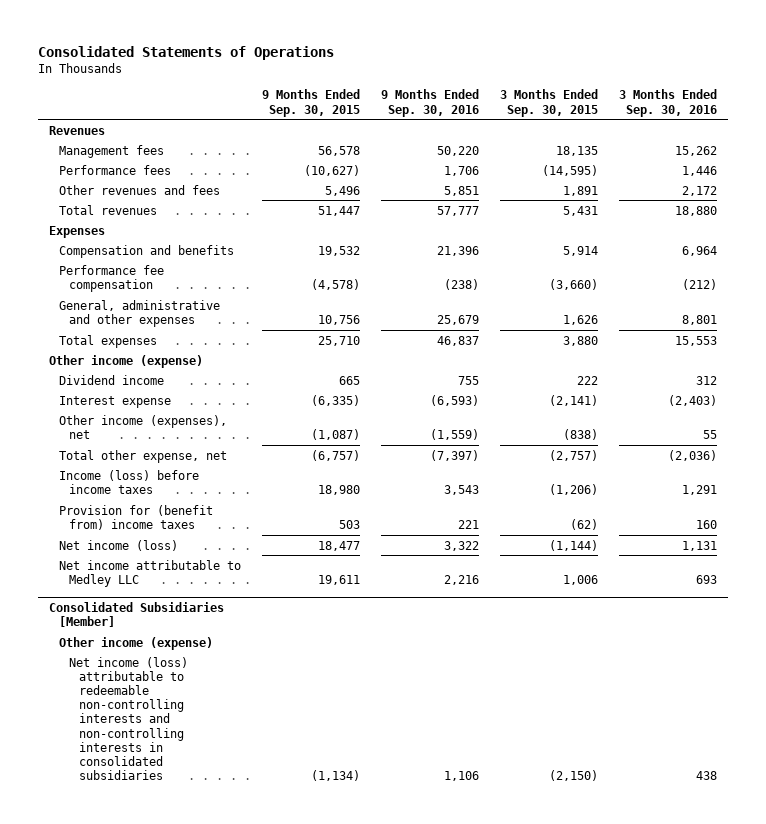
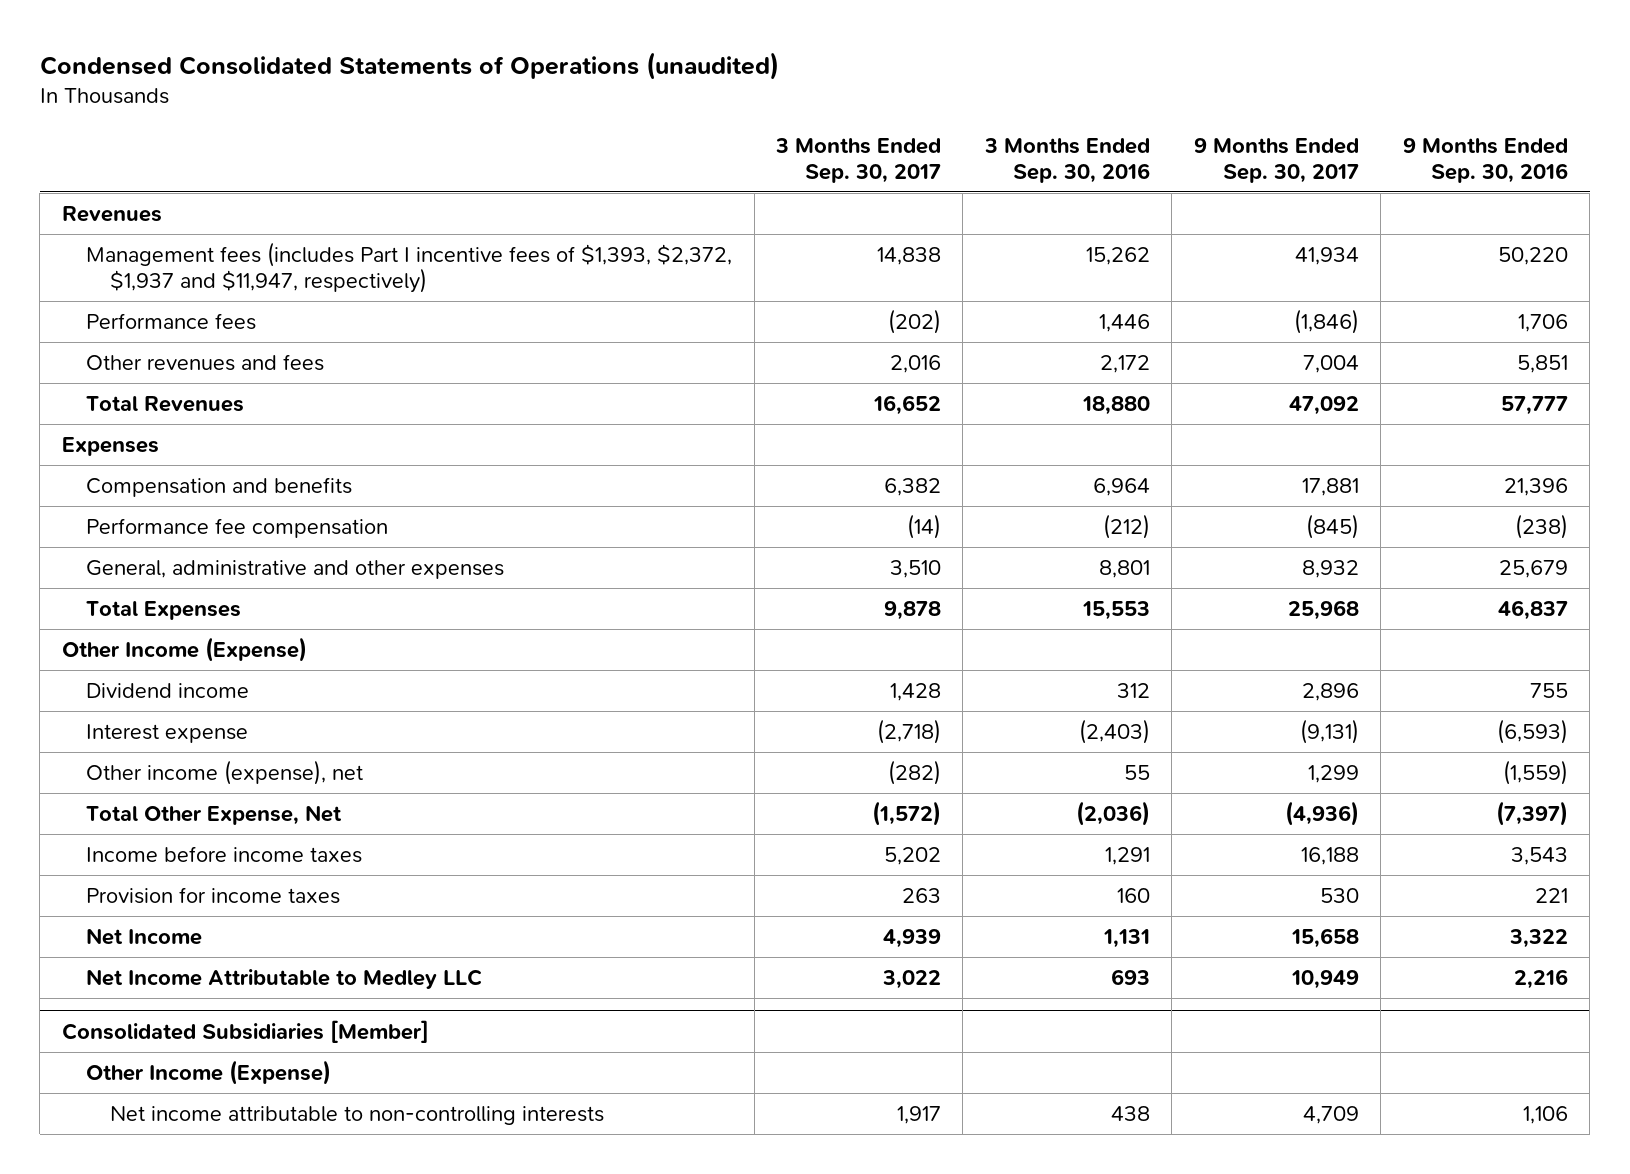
[38,45,335,60] Consolidated Statements of Operations -> [39,51,779,80] Condensed Consolidated Statements of Operations (unaudited)
[261,89,360,117] 9 Months Ended Sep. 30, 2015 -> none
[500,89,599,117] 3 Months Ended Sep. 30, 2015 -> none
none -> [774,138,941,183] 3 Months Ended Sep. 30, 2017
none -> [1193,138,1359,183] 9 Months Ended Sep. 30, 2017
[58,144,164,158] Management fees -> [86,241,733,293] Management fees (includes Part I incentive fees of $1,393, $2,372, $1,937 and $11,947, respectively)
[58,204,157,215] Total revenues -> [86,395,245,412] Total Revenues
[58,334,157,348] Total expenses -> [86,600,242,620] Total Expenses
[48,354,203,368] Other income (expense) -> [61,636,307,662] Other Income (Expense)
[58,414,227,439] Other income (expenses), net -> [86,759,364,785] Other income (expense), net
[58,449,227,463] Total other expense, net -> [86,804,343,825] Total Other Expense, Net
[58,469,199,494] Income (loss) before income taxes -> [86,845,363,863] Income before income taxes
[58,504,213,530] Provision for (benefit from) income taxes -> [86,886,341,904] Provision for income taxes
[58,539,178,551] Net income (loss) -> [86,927,203,945] Net Income
[58,559,241,587] Net income attributable to Medley LLC -> [86,968,483,989] Net Income Attributable to Medley LLC
[58,636,213,650] Other income (expense) -> [86,1059,332,1085] Other Income (Expense)
[68,656,188,781] Net income (loss) attributable to redeemable non-controlling interests and non-controlling interests in consolidated subsidiaries -> [110,1105,605,1125] Net income attributable to non-controlling interests

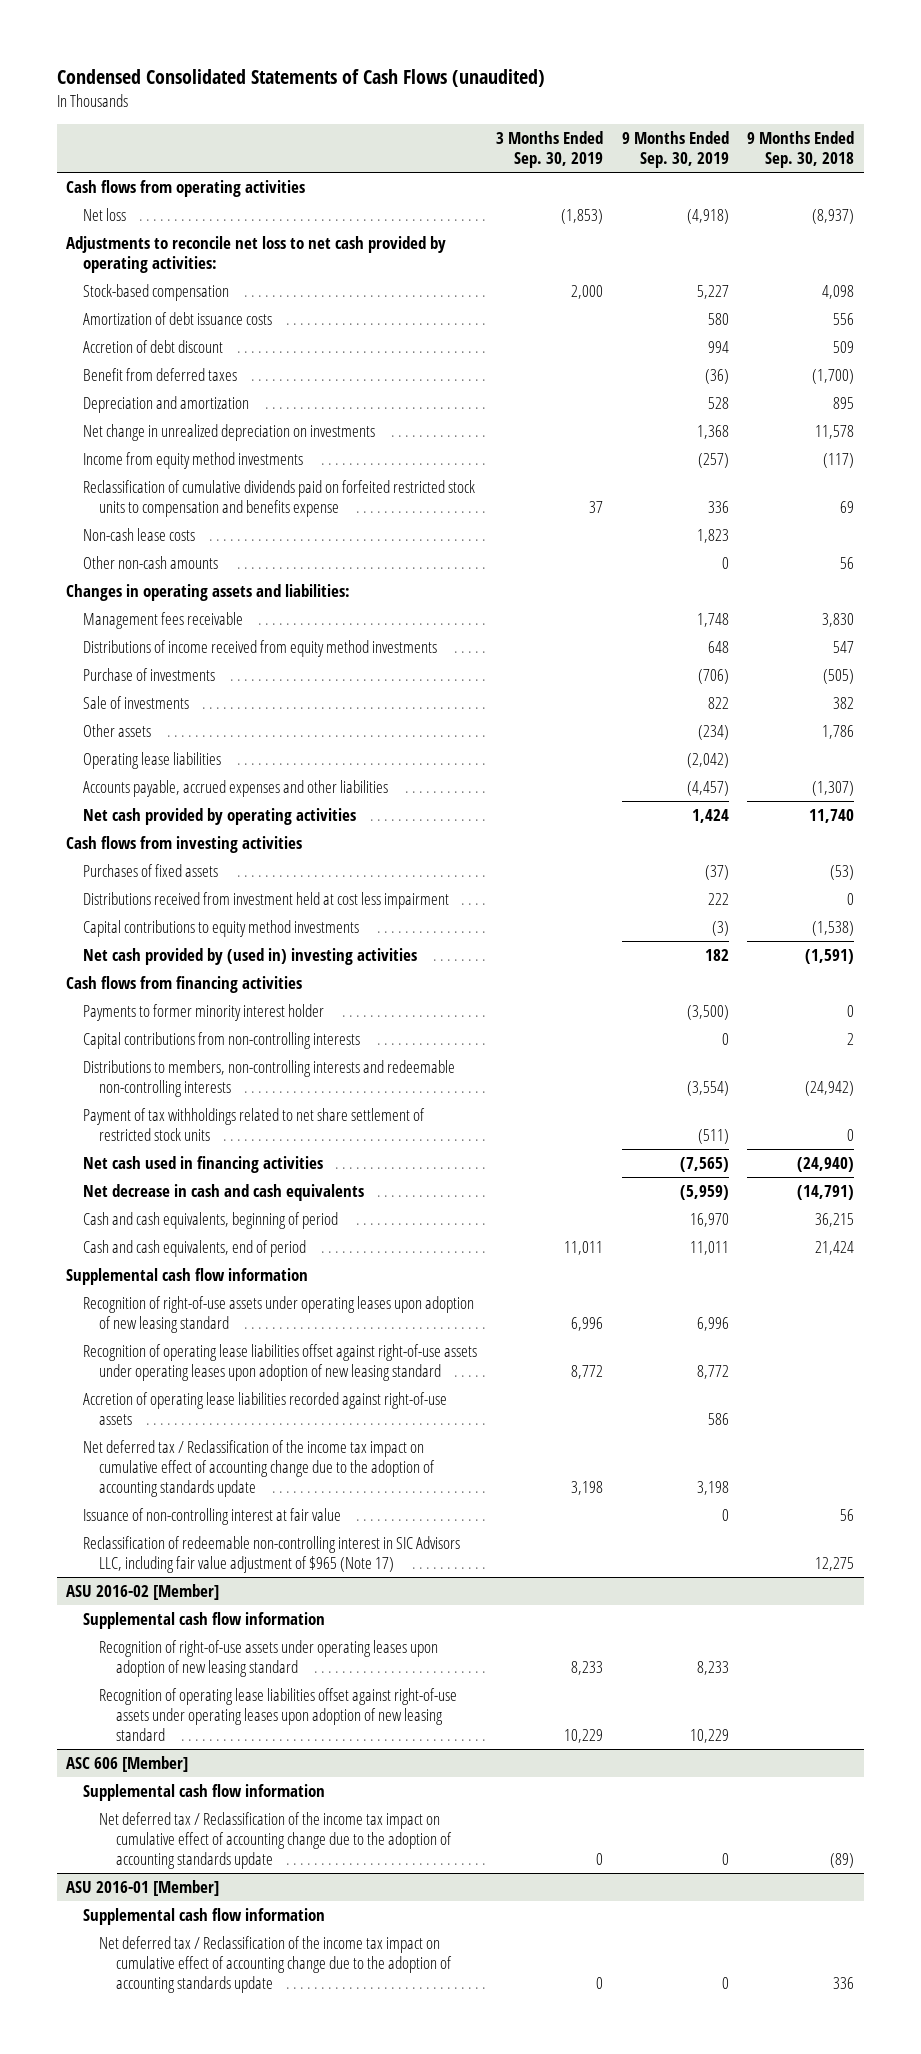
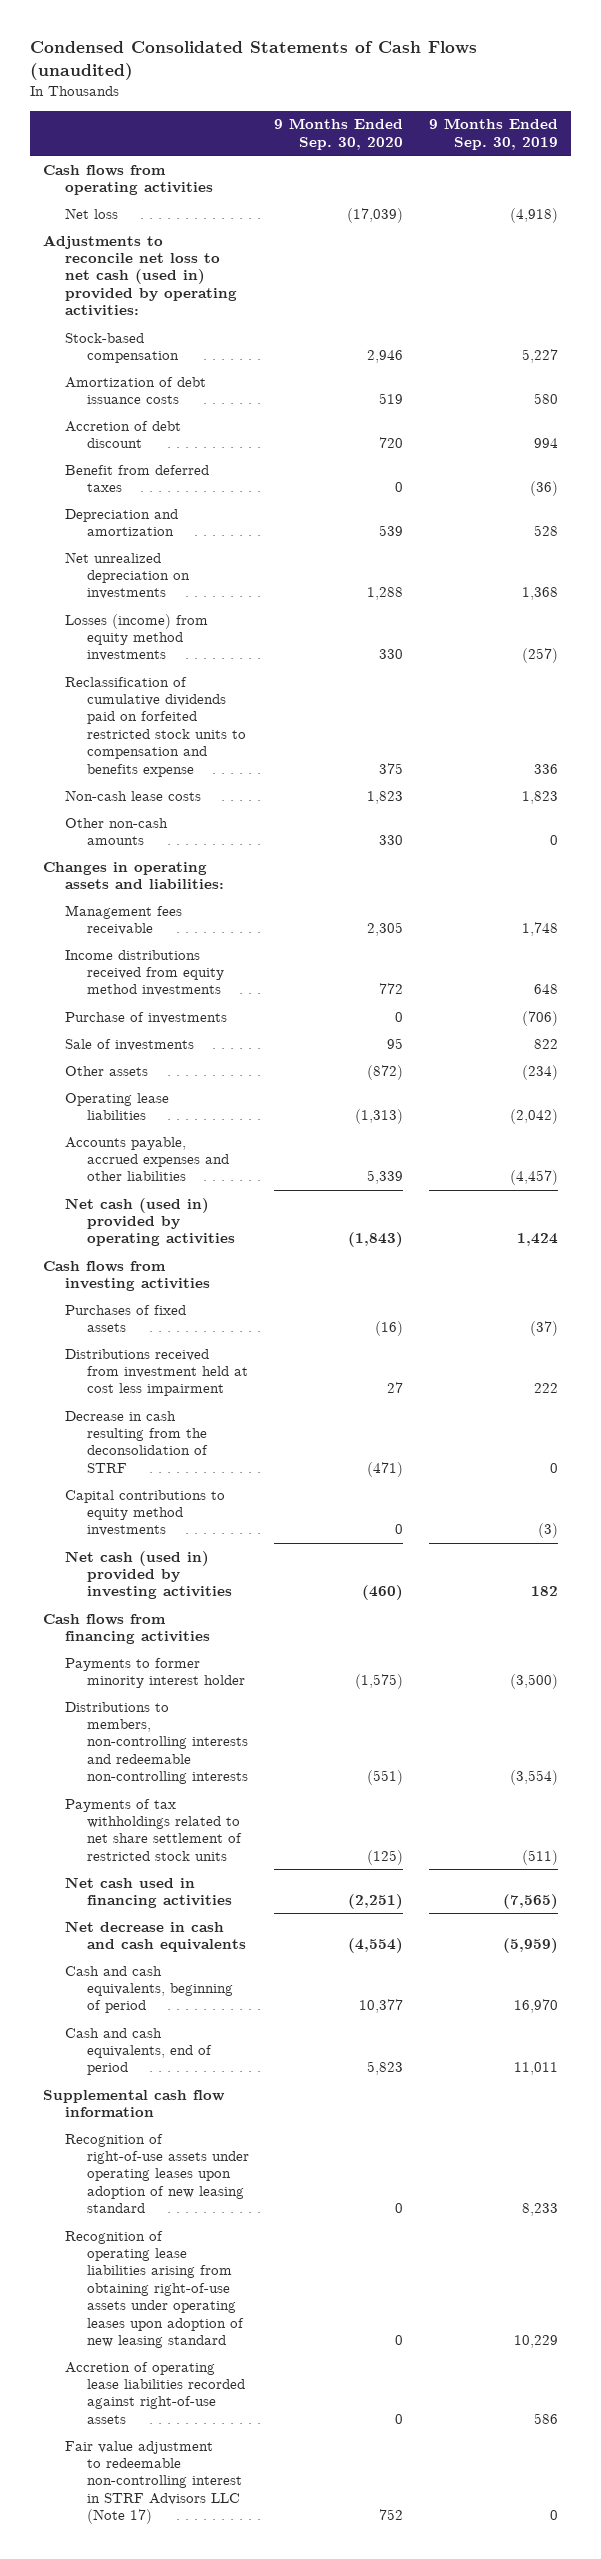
[495,131,603,169] 3 Months Ended Sep. 30, 2019 -> none
[747,131,855,169] 9 Months Ended Sep. 30, 2018 -> none
none -> [274,118,404,150] 9 Months Ended Sep. 30, 2020
[66,236,447,274] Adjustments to reconcile net loss to net cash provided by operating activities: -> [43,234,237,317] Adjustments to reconcile net loss to net cash (used in) provided by operating activities:
[82,424,375,442] Net change in unrealized depreciation on investments -> [64,551,190,600] Net unrealized depreciation on investments
[82,452,303,470] Income from equity method investments -> [64,613,208,662] Losses (income) from equity method investments
[82,640,437,658] Distributions of income received from equity method investments -> [64,949,224,997] Income distributions received from equity method investments
[82,808,356,826] Net cash provided by operating activities -> [64,1197,235,1247] Net cash (used in) provided by operating activities
none -> [64,1410,208,1473] Decrease in cash resulting from the deconsolidation of STRF
[82,948,417,966] Net cash provided by (used in) investing activities -> [64,1550,232,1600] Net cash (used in) provided by investing activities
[82,1032,360,1050] Capital contributions from non-controlling interests -> none
[82,1108,425,1142] Payment of tax withholdings related to net share settlement of restricted stock units -> [64,1798,242,1861] Payments of tax withholdings related to net share settlement of restricted stock units
[82,1296,474,1334] Recognition of right-of-use assets under operating leases upon adoption of new leasing standard -> none
[82,1344,477,1382] Recognition of operating lease liabilities offset against right-of-use assets under operating leases upon adoption of new leasing standard -> none
[82,1440,436,1498] Net deferred tax / Reclassification of the income tax impact on cumulative effect of accounting change due to the adoption of accounting standards update -> none
[82,1508,341,1526] Issuance of non-controlling interest at fair value -> none
[82,1536,460,1574] Reclassification of redeemable non-controlling interest in SIC Advisors LLC, including fair value adjustment of $965 (Note 17) -> none
[66,1584,220,1601] ASU 2016-02 [Member] -> none
[82,1612,325,1630] Supplemental cash flow information -> none
[66,1756,189,1773] ASC 606 [Member] -> none
[82,1784,325,1802] Supplemental cash flow information -> none
[99,1812,453,1870] Net deferred tax / Reclassification of the income tax impact on cumulative effect of accounting change due to the adoption of accounting standards update -> none
[66,1880,220,1897] ASU 2016-01 [Member] -> none
[82,1908,325,1926] Supplemental cash flow information -> none
[99,1936,453,1994] Net deferred tax / Reclassification of the income tax impact on cumulative effect of accounting change due to the adoption of accounting standards update -> none
[99,1688,458,1742] Recognition of operating lease liabilities offset against right-of-use assets under operating leases upon adoption of new leasing standard -> [64,2230,244,2348] Recognition of operating lease liabilities arising from obtaining right-of-use assets under operating leases upon adoption of new leasing standard
[82,1392,447,1426] Accretion of operating lease liabilities recorded against right-of-use assets -> [64,2361,245,2424] Accretion of operating lease liabilities recorded against right-of-use assets
none -> [64,2440,242,2525] Fair value adjustment to redeemable non-controlling interest in STRF Advisors LLC (Note 17)

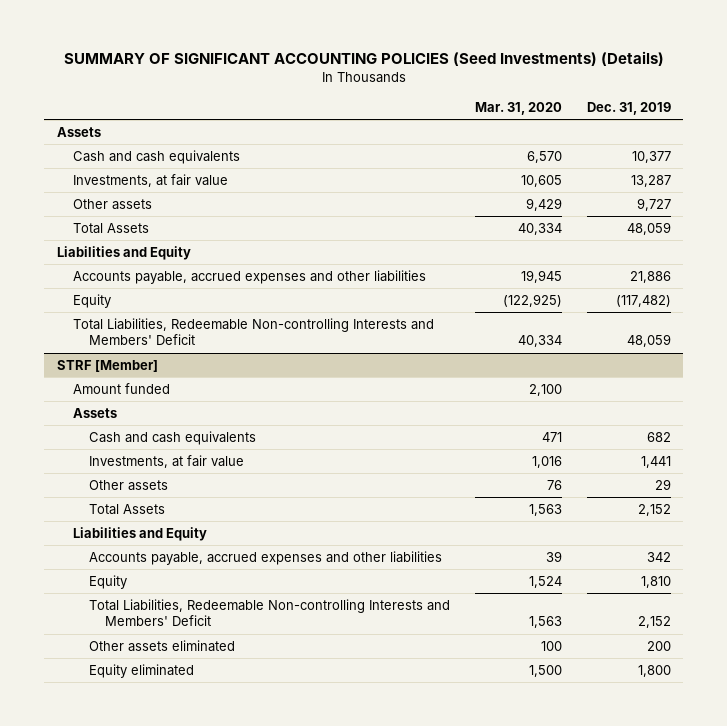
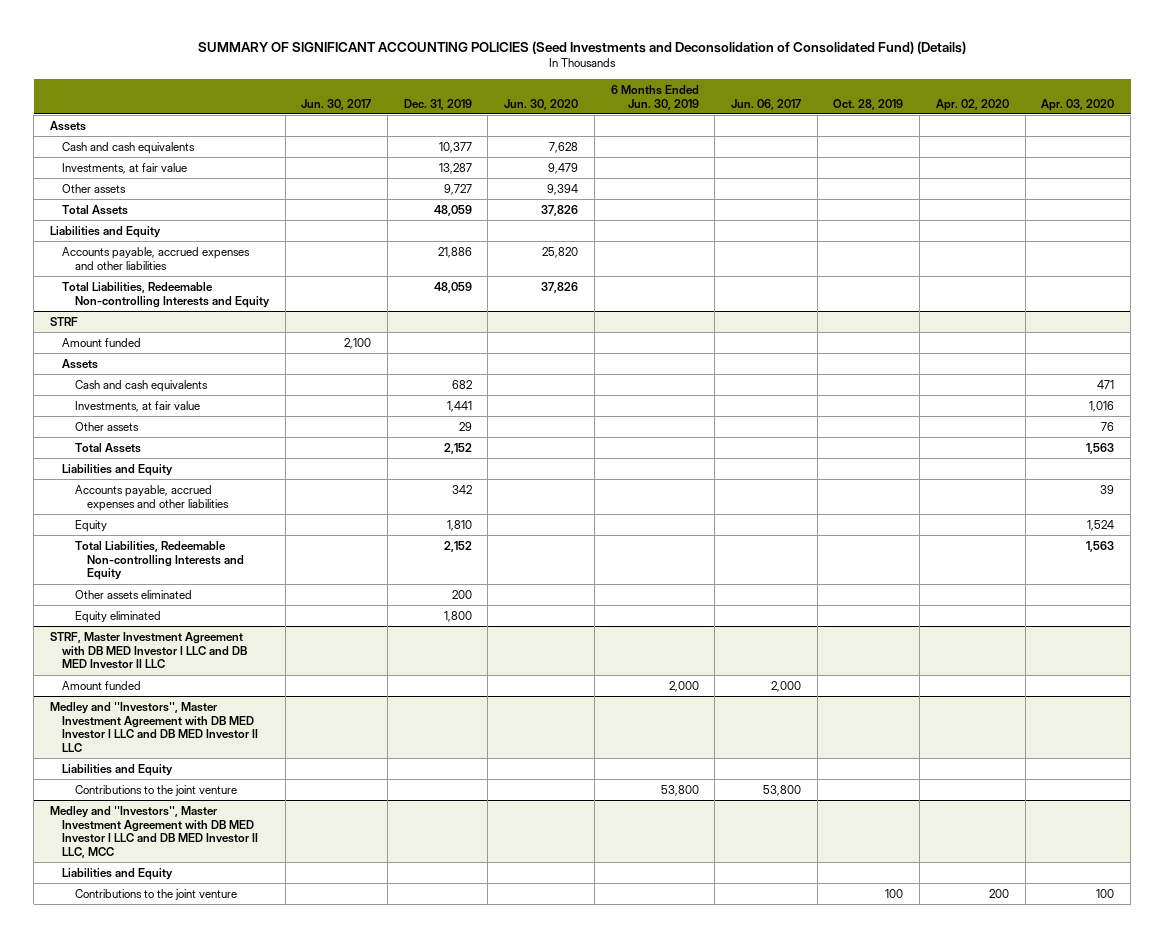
[63,51,664,67] SUMMARY OF SIGNIFICANT ACCOUNTING POLICIES (Seed Investments) (Details) -> [198,40,967,54] SUMMARY OF SIGNIFICANT ACCOUNTING POLICIES (Seed Investments and Deconsolidation of Consolidated Fund) (Details)
[474,101,562,115] Mar. 31, 2020 -> none
none -> [301,98,372,110] Jun. 30, 2017
none -> [504,98,579,110] Jun. 30, 2020
none -> [610,84,699,110] 6 Months Ended Jun. 30, 2019
none -> [731,98,802,110] Jun. 06, 2017
none -> [833,98,904,110] Oct. 28, 2019
none -> [935,98,1009,111] Apr. 02, 2020
none -> [1041,98,1115,111] Apr. 03, 2020
[72,293,111,308] Equity -> none
[72,317,434,346] Total Liabilities, Redeemable Non-controlling Interests and Members' Deficit -> [62,281,270,308] Total Liabilities, Redeemable Non-controlling Interests and Equity
[56,359,158,372] STRF [Member] -> [49,316,78,326] STRF
[88,598,450,627] Total Liabilities, Redeemable Non-controlling Interests and Members' Deficit -> [74,540,245,581] Total Liabilities, Redeemable Non-controlling Interests and Equity
none -> [49,631,249,670] STRF, Master Investment Agreement with DB MED Investor I LLC and DB MED Investor II LLC
none -> [62,680,142,690] Amount funded
none -> [49,701,259,752] Medley and ''Investors'', Master Investment Agreement with DB MED Investor I LLC and DB MED Investor II LLC
none -> [62,763,174,776] Liabilities and Equity
none -> [74,784,237,796] Contributions to the joint venture
none -> [49,805,259,858] Medley and ''Investors'', Master Investment Agreement with DB MED Investor I LLC and DB MED Investor II LLC, MCC
none -> [62,867,174,880] Liabilities and Equity
none -> [74,888,237,900] Contributions to the joint venture

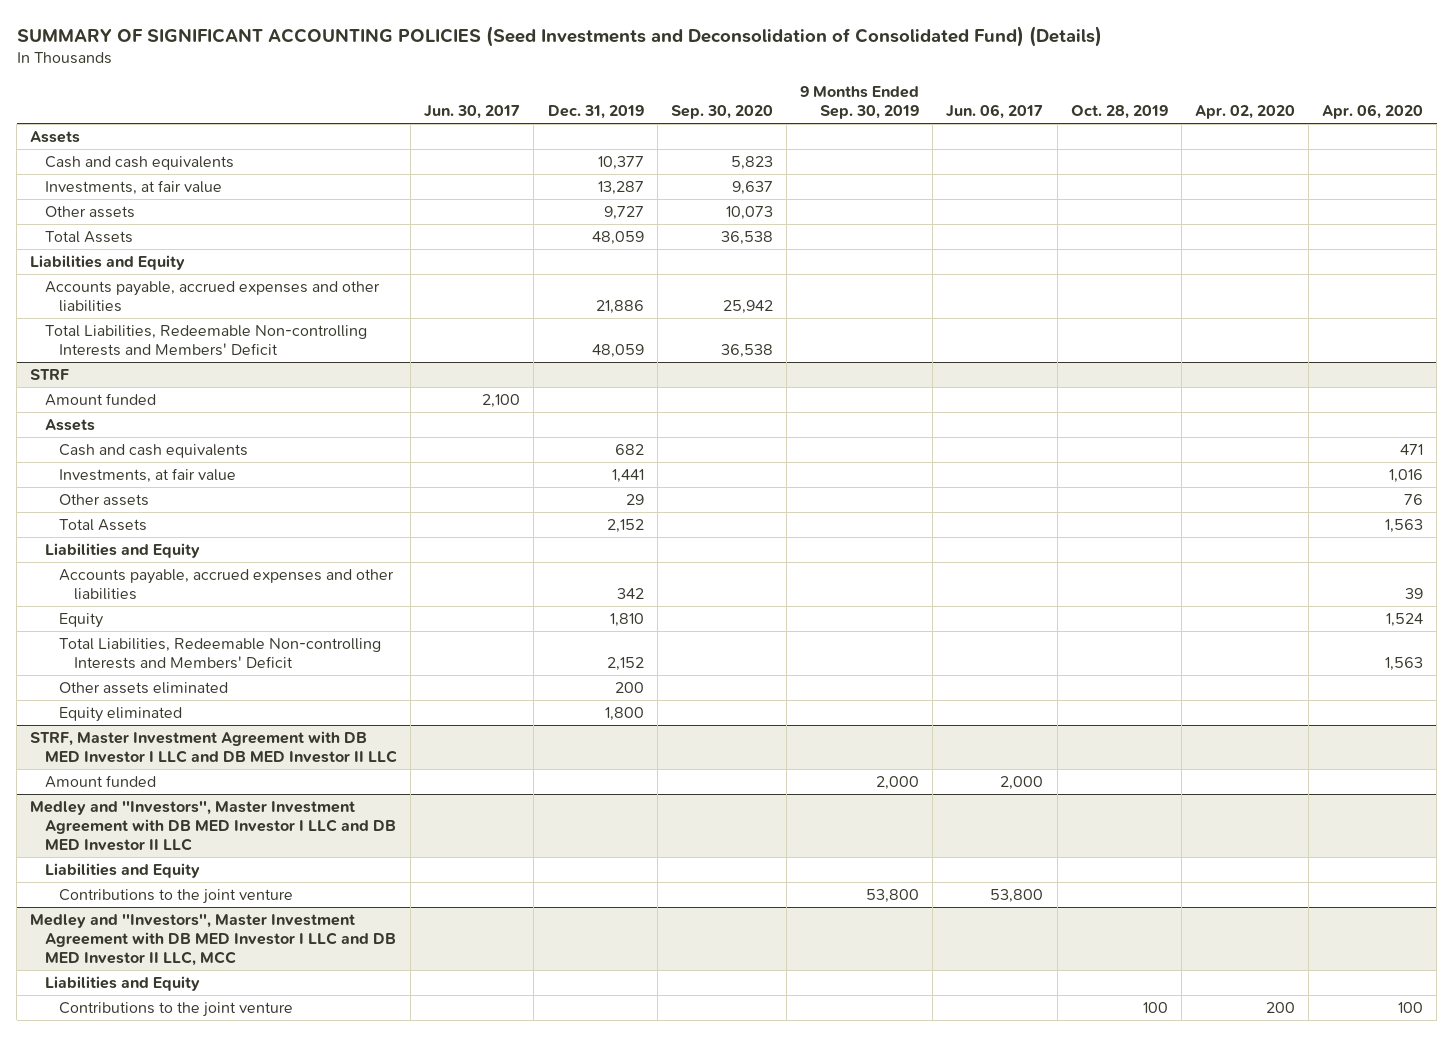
[504,98,579,110] Jun. 30, 2020 -> none
[610,84,699,110] 6 Months Ended Jun. 30, 2019 -> none
[1041,98,1115,111] Apr. 03, 2020 -> none
none -> [670,105,773,120] Sep. 30, 2020
none -> [800,86,920,120] 9 Months Ended Sep. 30, 2019
none -> [1322,104,1424,120] Apr. 06, 2020
[62,281,270,308] Total Liabilities, Redeemable Non-controlling Interests and Equity -> [44,325,367,357] Total Liabilities, Redeemable Non-controlling Interests and Members' Deficit
[74,540,245,581] Total Liabilities, Redeemable Non-controlling Interests and Equity -> [59,638,382,670] Total Liabilities, Redeemable Non-controlling Interests and Members' Deficit

